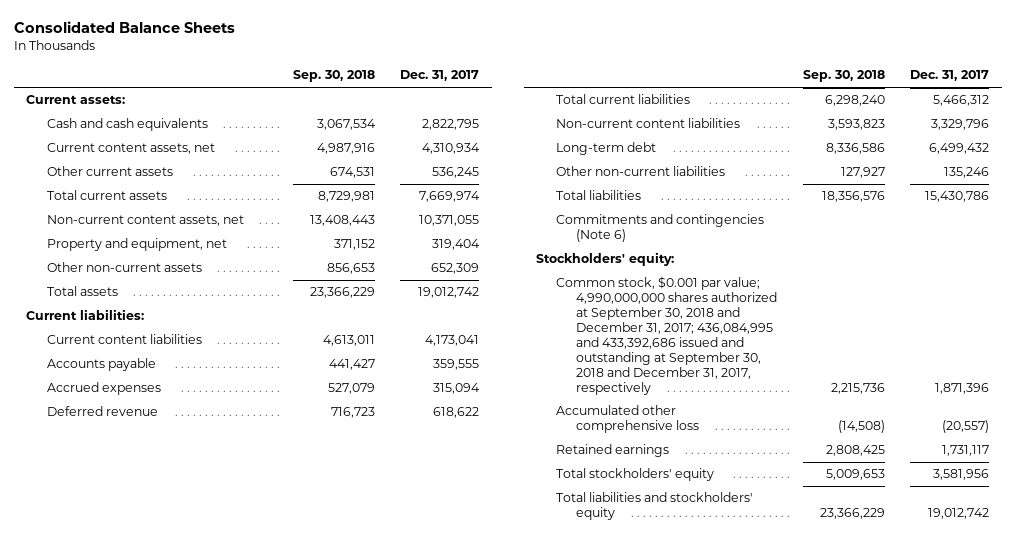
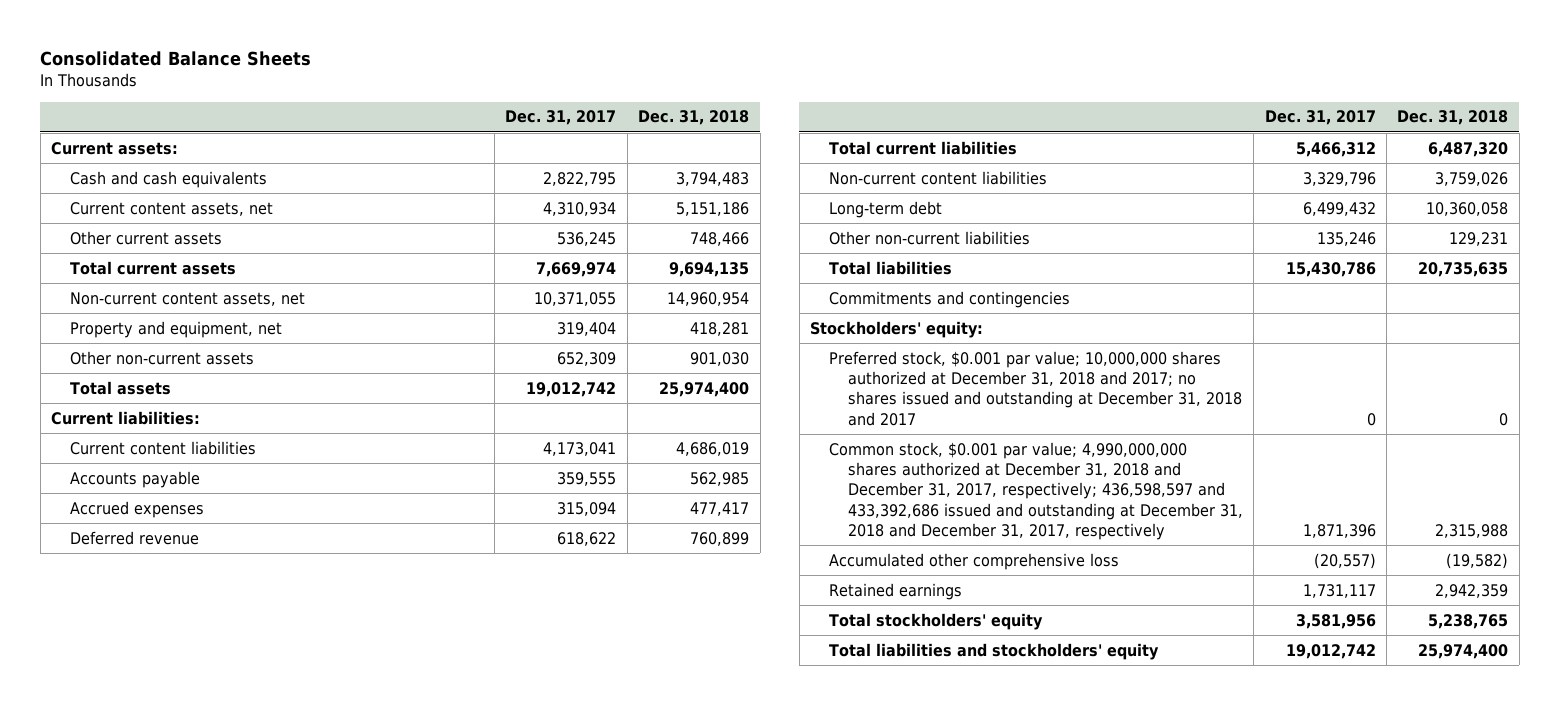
[292,70,375,83] Sep. 30, 2018 -> none
none -> [638,110,750,126] Dec. 31, 2018
[556,214,765,243] Commitments and contingencies (Note 6) -> [829,290,1071,308] Commitments and contingencies
none -> [829,350,1242,426] Preferred stock, $0.001 par value; 10,000,000 shares authorized at December 31, 2018 and 2017; no shares issued and outstanding at December 31, 2018 and 2017
[556,276,778,395] Common stock, $0.001 par value; 4,990,000,000 shares authorized at September 30, 2018 and December 31, 2017; 436,084,995 and 433,392,686 issued and outstanding at September 30, 2018 and December 31, 2017, respectively -> [829,441,1243,541] Common stock, $0.001 par value; 4,990,000,000 shares authorized at December 31, 2018 and December 31, 2017, respectively; 436,598,597 and 433,392,686 issued and outstanding at December 31, 2018 and December 31, 2017, respectively

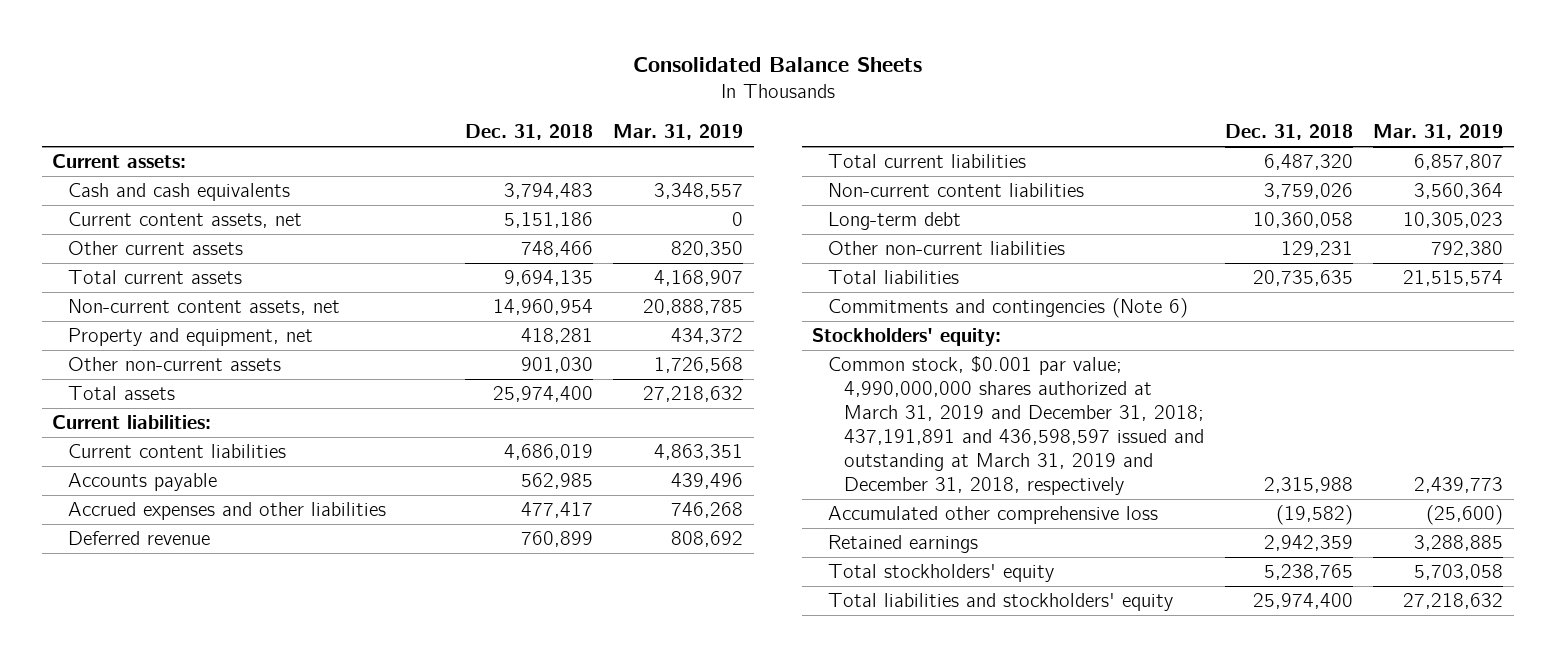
[505,110,617,126] Dec. 31, 2017 -> none
none -> [613,124,744,141] Mar. 31, 2019
[69,500,204,518] Accrued expenses -> [68,502,387,521] Accrued expenses and other liabilities
[829,290,1071,308] Commitments and contingencies -> [828,298,1189,319] Commitments and contingencies (Note 6)
[829,350,1242,426] Preferred stock, $0.001 par value; 10,000,000 shares authorized at December 31, 2018 and 2017; no shares issued and outstanding at December 31, 2018 and 2017 -> none
[829,441,1243,541] Common stock, $0.001 par value; 4,990,000,000 shares authorized at December 31, 2018 and December 31, 2017, respectively; 436,598,597 and 433,392,686 issued and outstanding at December 31, 2018 and December 31, 2017, respectively -> [828,356,1204,496] Common stock, $0.001 par value; 4,990,000,000 shares authorized at March 31, 2019 and December 31, 2018; 437,191,891 and 436,598,597 issued and outstanding at March 31, 2019 and December 31, 2018, respectively

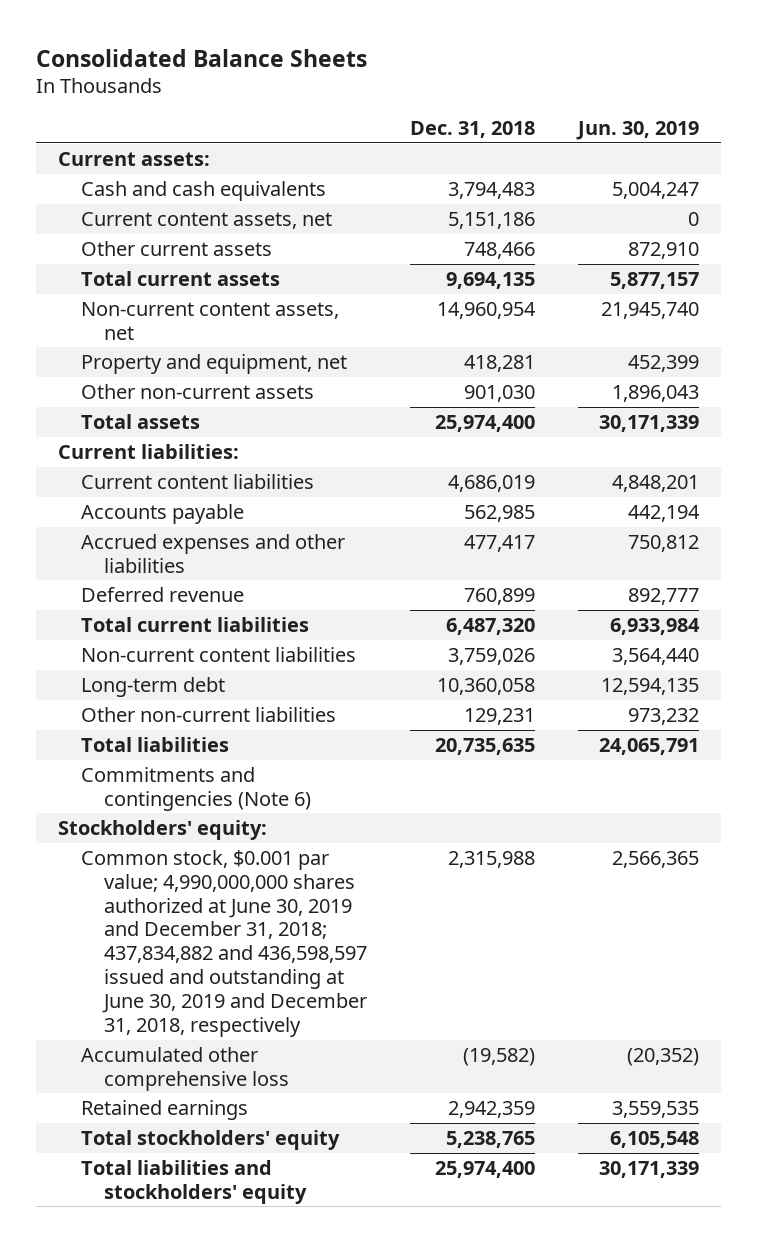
[613,124,744,141] Mar. 31, 2019 -> none
none -> [576,121,700,141] Jun. 30, 2019
[828,356,1204,496] Common stock, $0.001 par value; 4,990,000,000 shares authorized at March 31, 2019 and December 31, 2018; 437,191,891 and 436,598,597 issued and outstanding at March 31, 2019 and December 31, 2018, respectively -> [80,849,368,1037] Common stock, $0.001 par value; 4,990,000,000 shares authorized at June 30, 2019 and December 31, 2018; 437,834,882 and 436,598,597 issued and outstanding at June 30, 2019 and December 31, 2018, respectively

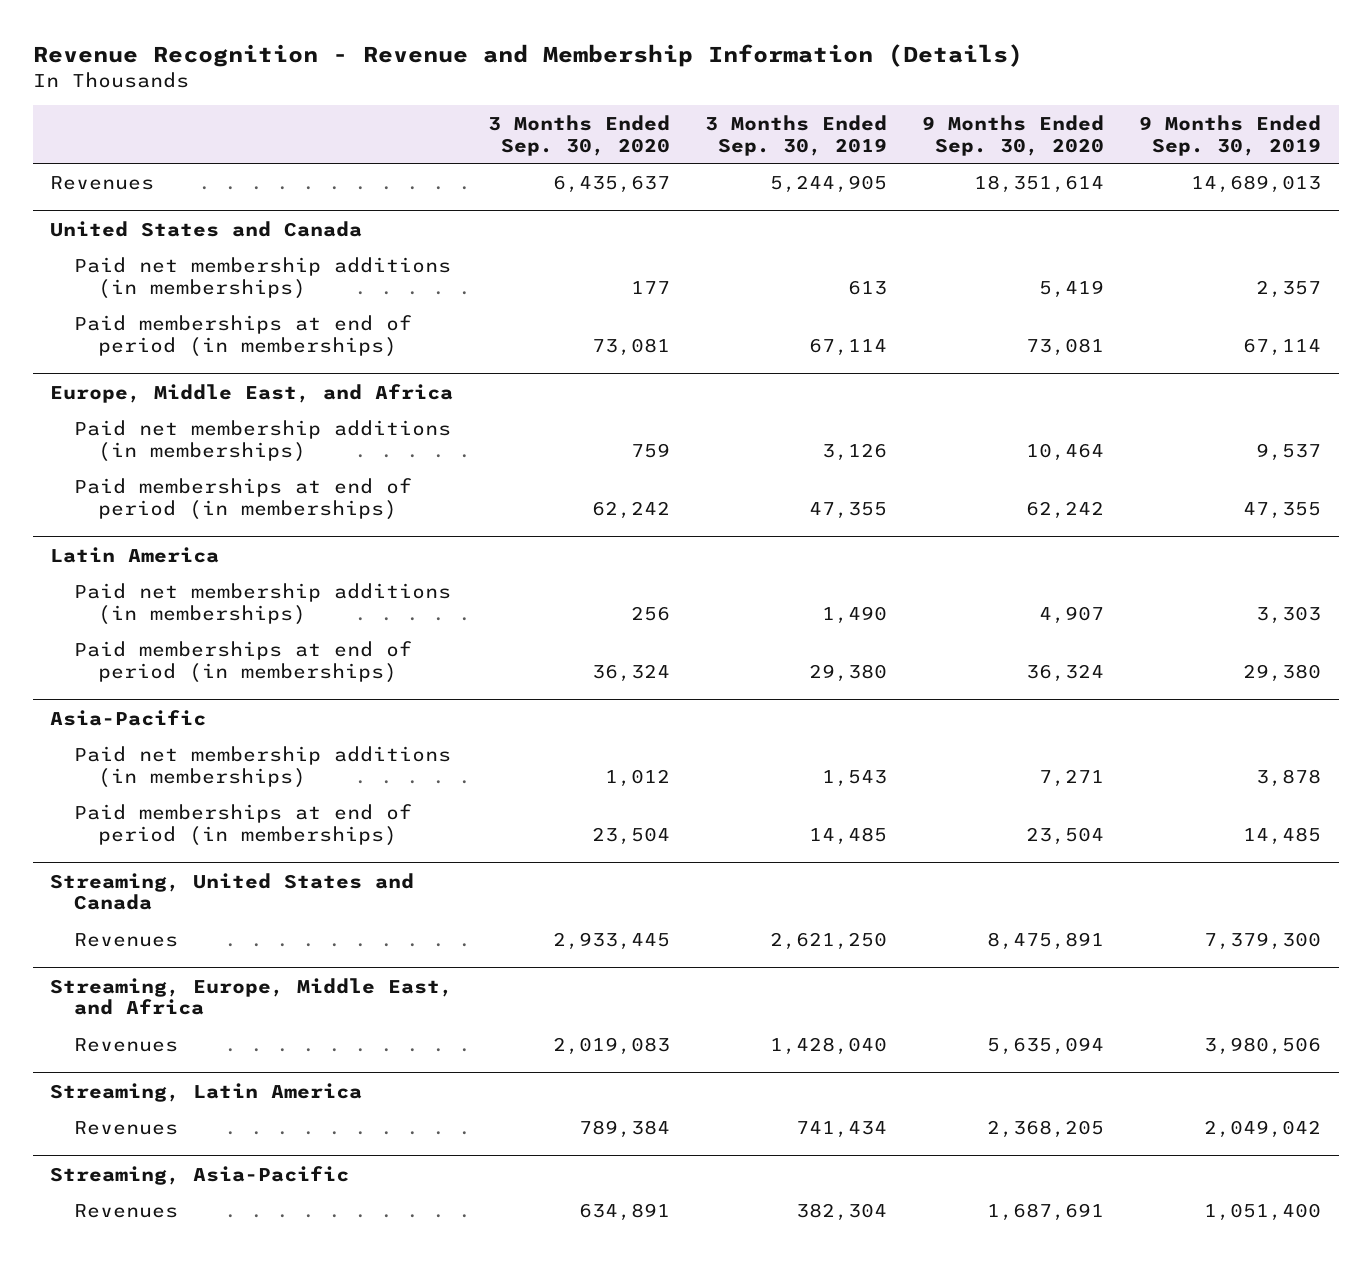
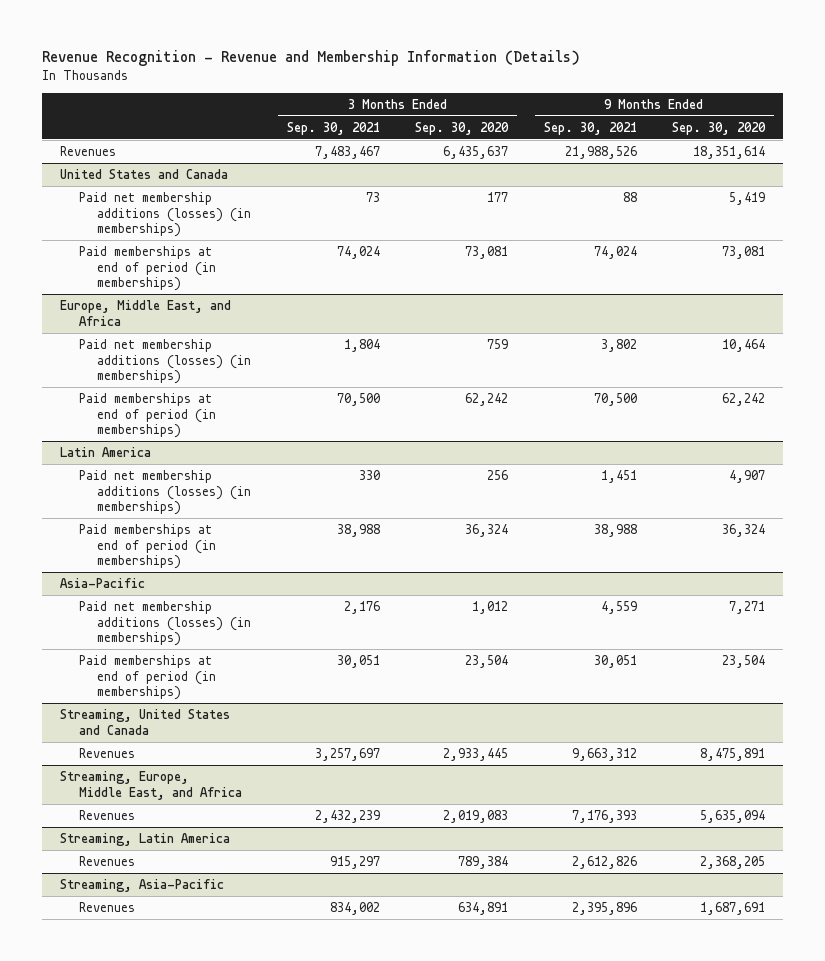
[705,114,888,156] 3 Months Ended Sep. 30, 2019 -> none
[1139,114,1322,156] 9 Months Ended Sep. 30, 2019 -> none
none -> [286,121,380,135] Sep. 30, 2021
none -> [543,121,637,135] Sep. 30, 2021
[73,256,451,299] Paid net membership additions (in memberships) -> [78,191,252,238] Paid net membership additions (losses) (in memberships)
[73,419,451,462] Paid net membership additions (in memberships) -> [78,338,252,385] Paid net membership additions (losses) (in memberships)
[73,582,451,625] Paid net membership additions (in memberships) -> [78,469,252,516] Paid net membership additions (losses) (in memberships)
[73,745,451,788] Paid net membership additions (in memberships) -> [78,600,252,647] Paid net membership additions (losses) (in memberships)

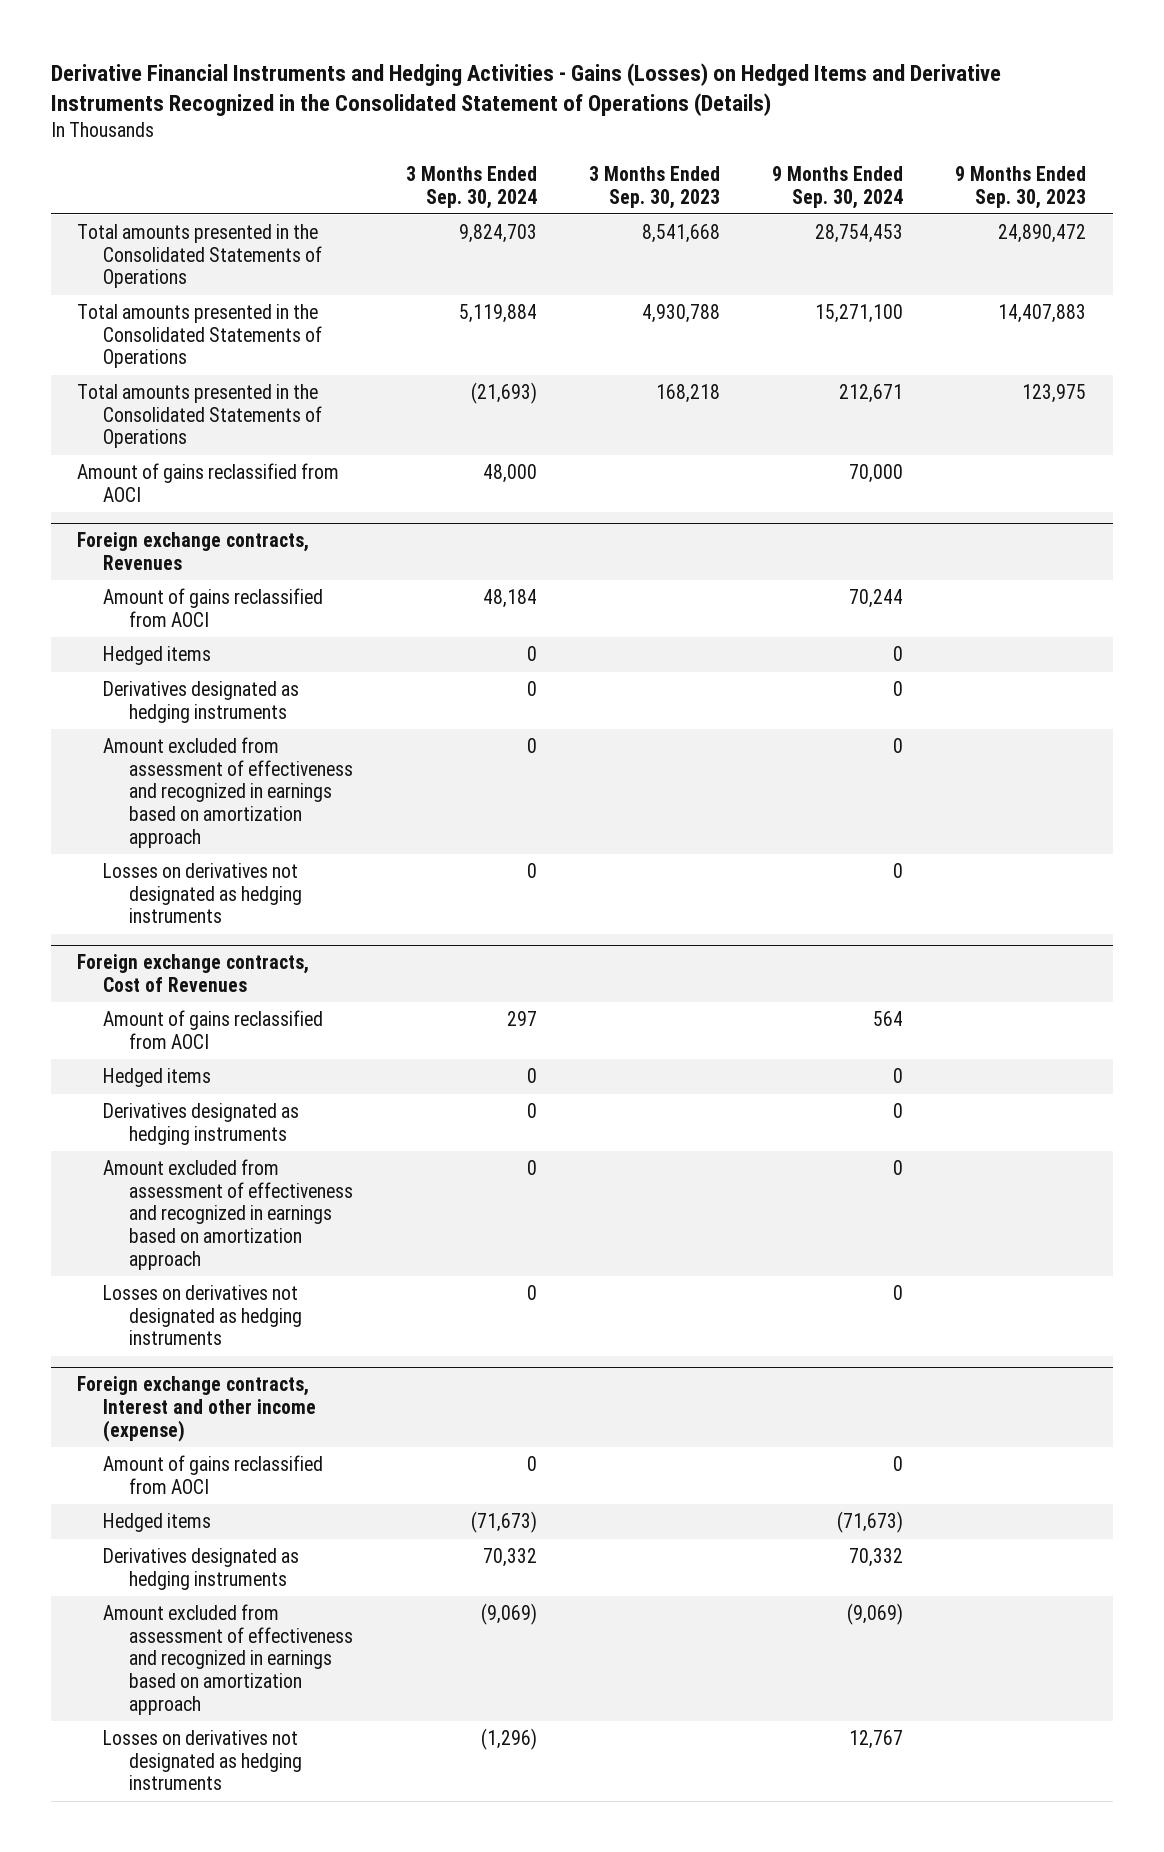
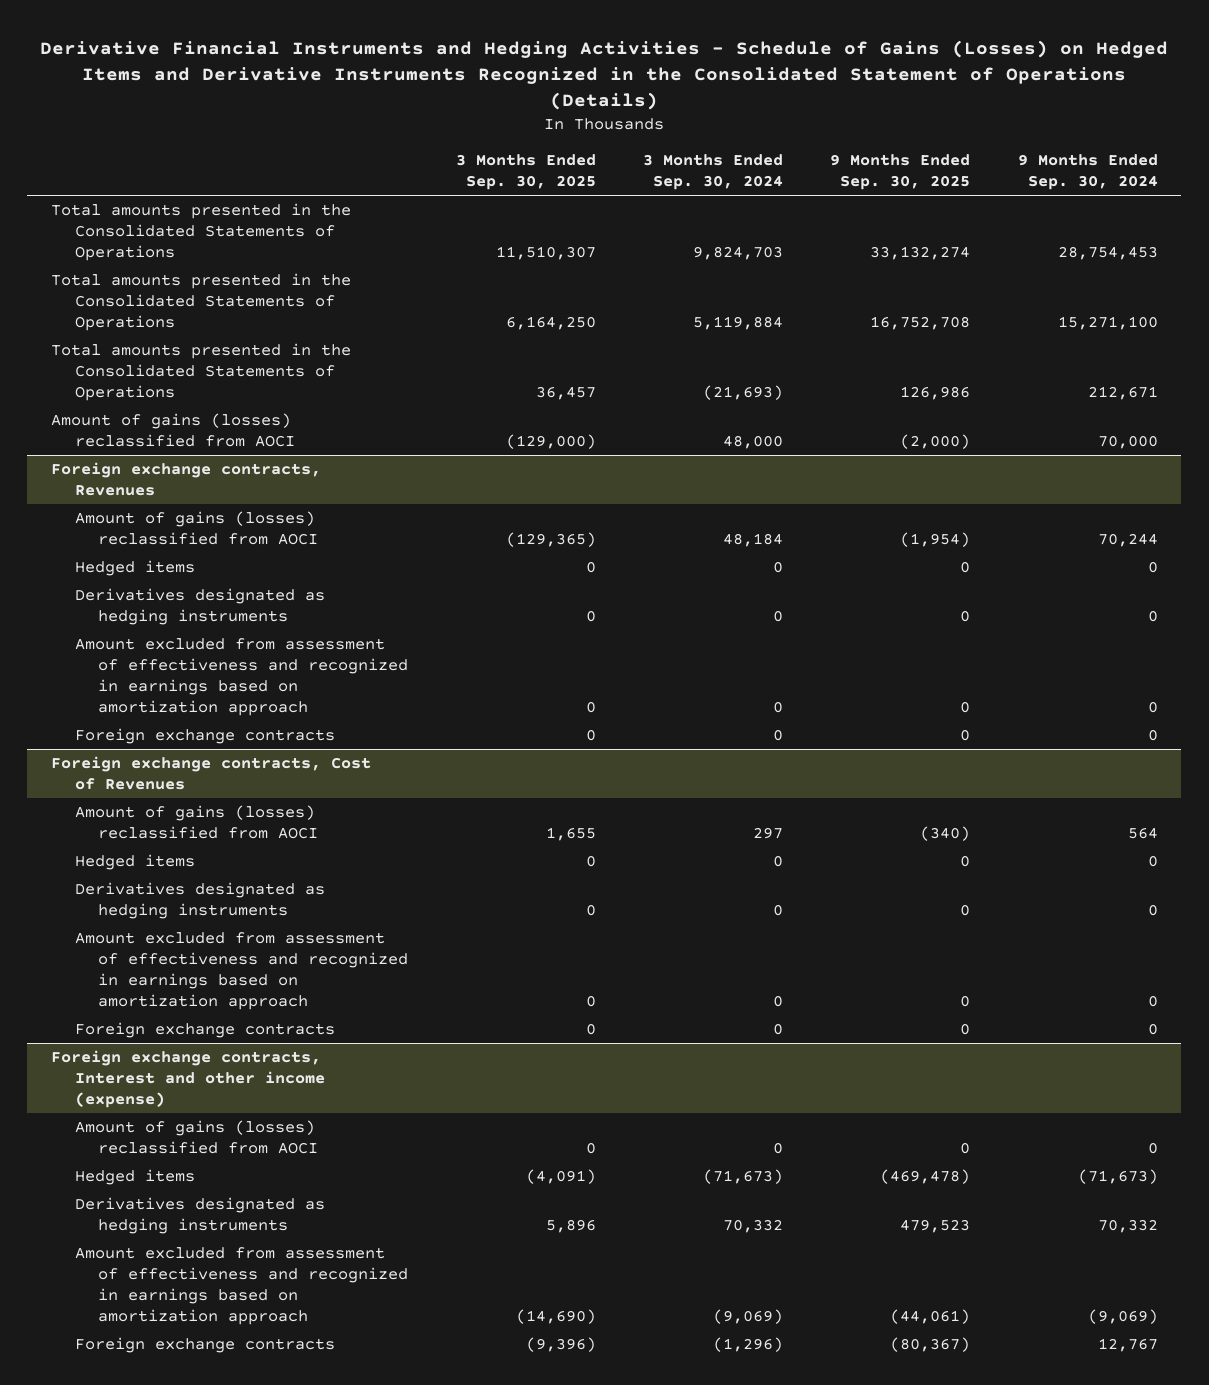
[51,63,1002,117] Derivative Financial Instruments and Hedging Activities - Gains (Losses) on Hedged Items and Derivative Instruments Recognized in the Consolidated Statement of Operations (Details) -> [40,39,1169,111] Derivative Financial Instruments and Hedging Activities - Schedule of Gains (Losses) on Hedged Items and Derivative Instruments Recognized in the Consolidated Statement of Operations (Details)
[588,165,720,209] 3 Months Ended Sep. 30, 2023 -> none
[955,165,1087,209] 9 Months Ended Sep. 30, 2023 -> none
none -> [455,154,596,191] 3 Months Ended Sep. 30, 2025
none -> [830,154,971,191] 9 Months Ended Sep. 30, 2025
[77,463,340,502] Amount of gains reclassified from AOCI -> [51,413,295,448] Amount of gains (losses) reclassified from AOCI
[103,588,324,627] Amount of gains reclassified from AOCI -> [74,511,319,546] Amount of gains (losses) reclassified from AOCI
[103,863,303,924] Losses on derivatives not designated as hedging instruments -> [74,728,335,745] Foreign exchange contracts
[103,1010,324,1049] Amount of gains reclassified from AOCI -> [74,805,319,840] Amount of gains (losses) reclassified from AOCI
[103,1285,303,1346] Losses on derivatives not designated as hedging instruments -> [74,1022,335,1039] Foreign exchange contracts
[103,1455,324,1494] Amount of gains reclassified from AOCI -> [74,1120,319,1155] Amount of gains (losses) reclassified from AOCI
[103,1730,303,1791] Losses on derivatives not designated as hedging instruments -> [74,1337,335,1354] Foreign exchange contracts

